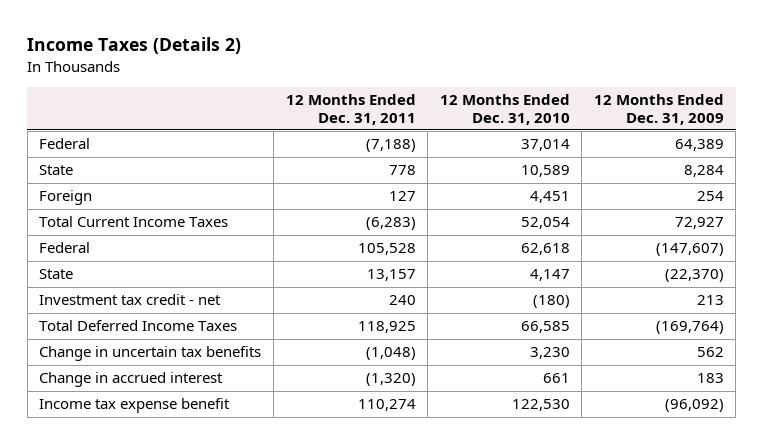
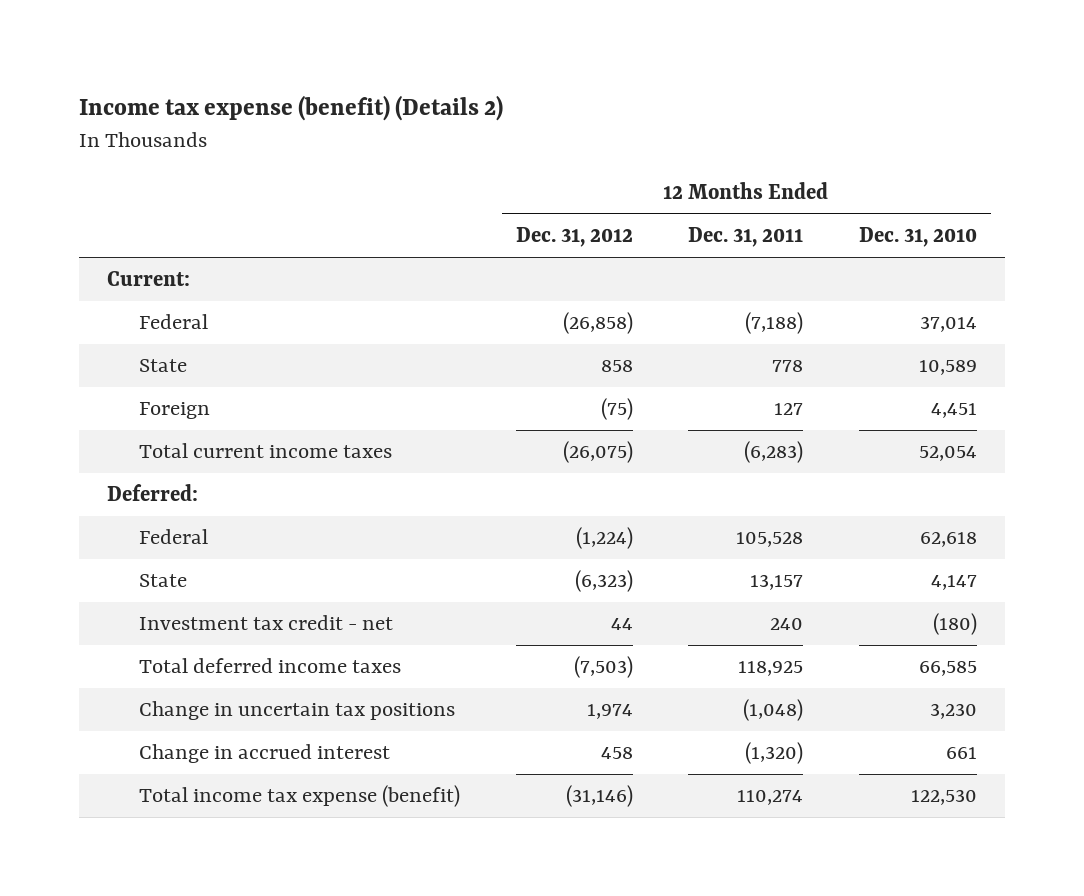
[27,36,242,54] Income Taxes (Details 2) -> [78,95,503,122] Income tax expense (benefit) (Details 2)
[593,94,724,125] 12 Months Ended Dec. 31, 2009 -> none
none -> [515,227,633,248] Dec. 31, 2012
none -> [106,271,190,287] Current:
[39,216,229,228] Total Current Income Taxes -> [138,443,392,459] Total current income taxes
none -> [106,484,198,502] Deferred:
[39,320,238,332] Total Deferred Income Taxes -> [138,658,401,674] Total deferred income taxes
[39,346,262,362] Change in uncertain tax benefits -> [138,701,455,721] Change in uncertain tax positions
[39,398,231,414] Income tax expense benefit -> [138,785,460,808] Total income tax expense (benefit)

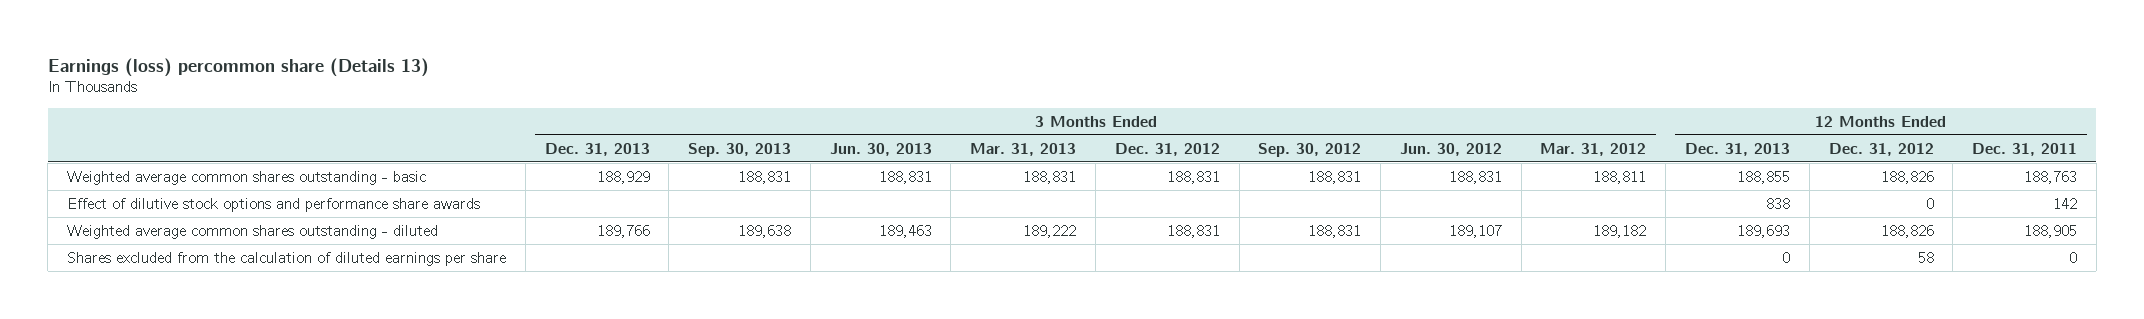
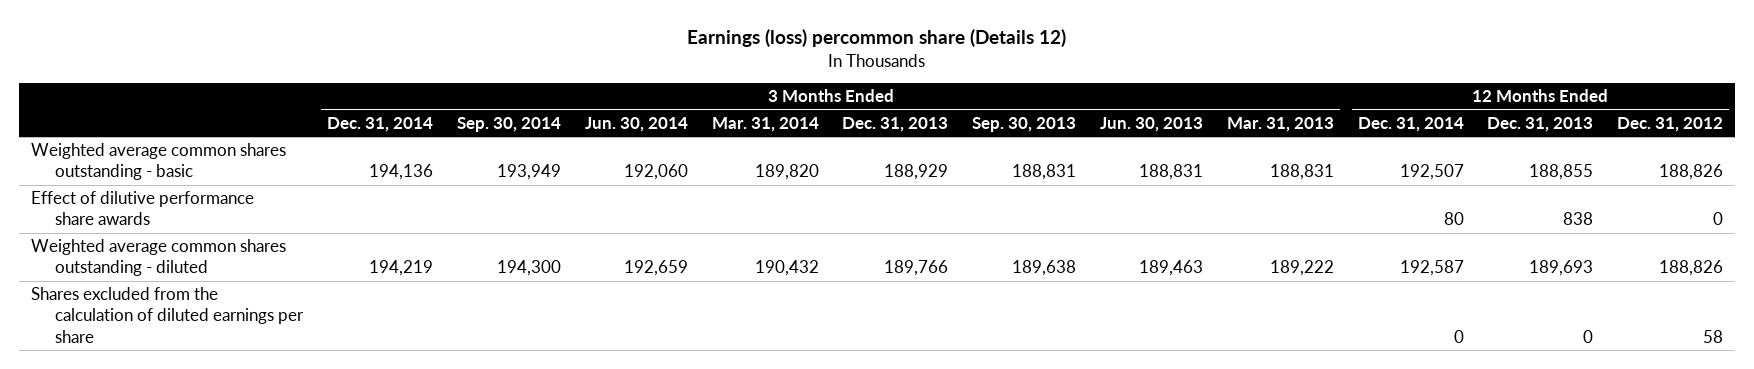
[47,57,429,77] Earnings (loss) percommon share (Details 13) -> [687,29,1067,48] Earnings (loss) percommon share (Details 12)
[1114,142,1220,156] Dec. 31, 2012 -> none
[1258,142,1362,157] Sep. 30, 2012 -> none
[1399,142,1502,156] Jun. 30, 2012 -> none
[1540,142,1647,156] Mar. 31, 2012 -> none
[1972,142,2078,156] Dec. 31, 2011 -> none
none -> [327,116,434,132] Dec. 31, 2014
none -> [456,116,561,132] Sep. 30, 2014
none -> [584,116,688,132] Jun. 30, 2014
none -> [711,116,819,132] Mar. 31, 2014
none -> [1357,116,1464,132] Dec. 31, 2014
[66,197,480,212] Effect of dilutive stock options and performance share awards -> [30,191,254,226] Effect of dilutive performance share awards

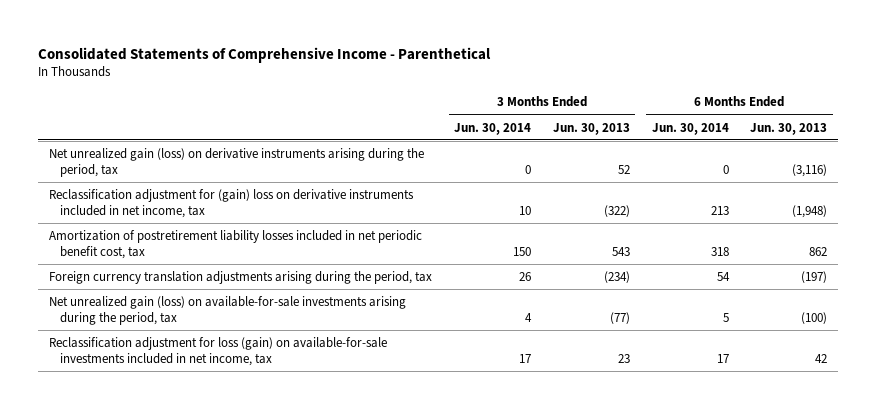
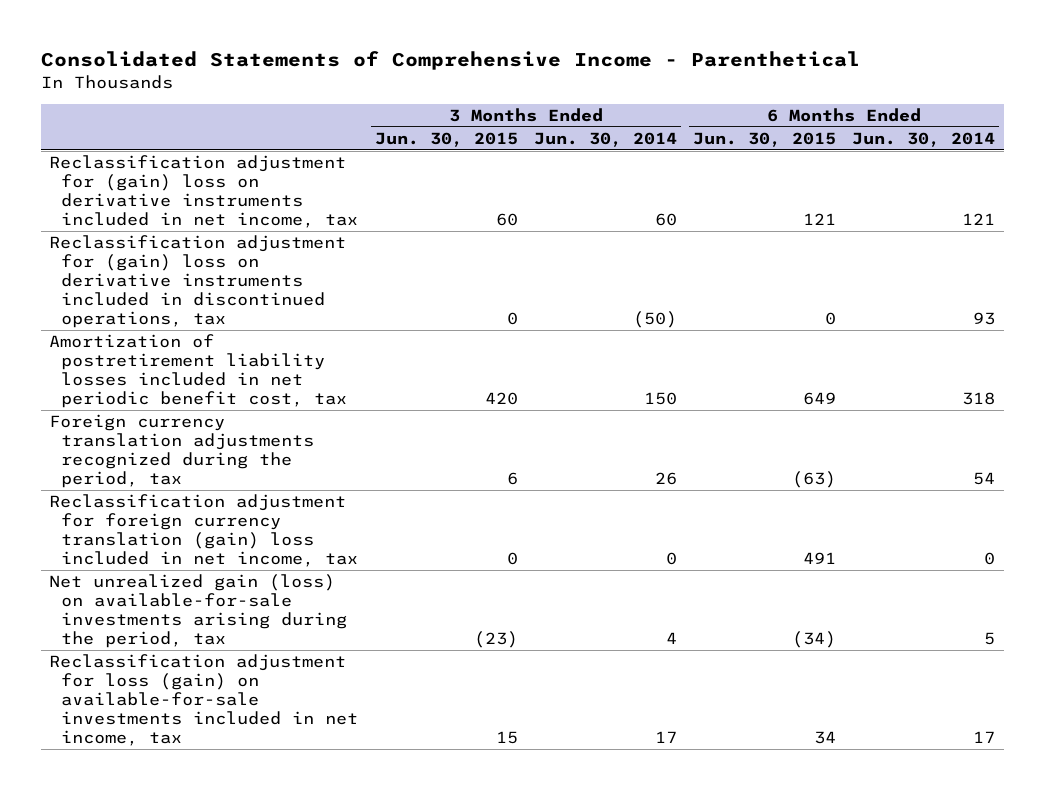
[552,122,630,135] Jun. 30, 2013 -> none
[750,122,828,135] Jun. 30, 2013 -> none
none -> [374,131,518,147] Jun. 30, 2015
none -> [693,131,837,147] Jun. 30, 2015
[49,147,425,177] Net unrealized gain (loss) on derivative instruments arising during the period, tax -> none
[519,205,532,215] 10 -> [654,213,677,227] 60
[710,205,729,215] 213 -> [962,213,996,226] 121
none -> [49,235,347,329] Reclassification adjustment for (gain) loss on derivative instruments included in discontinued operations, tax
[49,270,433,284] Foreign currency translation adjustments arising during the period, tax -> [49,414,315,489] Foreign currency translation adjustments recognized during the period, tax
none -> [49,494,359,568] Reclassification adjustment for foreign currency translation (gain) loss included in net income, tax

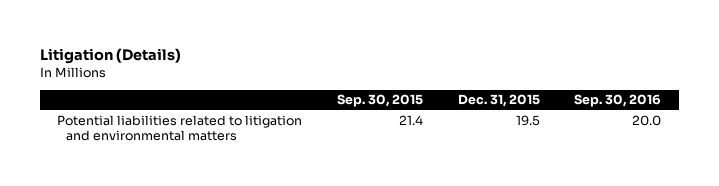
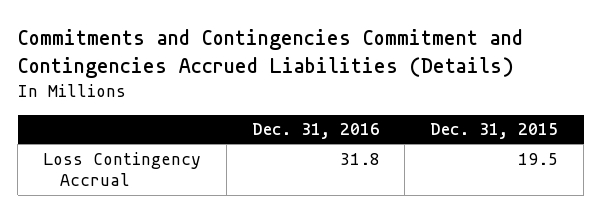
[40,47,182,64] Litigation (Details) -> [17,29,523,78] Commitments and Contingencies Commitment and Contingencies Accrued Liabilities (Details)
[337,94,424,108] Sep. 30, 2015 -> none
[574,94,662,108] Sep. 30, 2016 -> none
none -> [251,123,380,140] Dec. 31, 2016
[57,114,303,142] Potential liabilities related to litigation and environmental matters -> [43,151,202,187] Loss Contingency Accrual

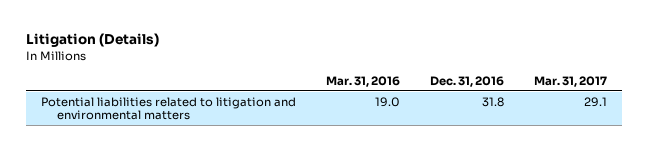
[17,29,523,78] Commitments and Contingencies Commitment and Contingencies Accrued Liabilities (Details) -> [26,33,160,48] Litigation (Details)
[430,123,559,140] Dec. 31, 2015 -> none
none -> [326,76,401,88] Mar. 31, 2016
none -> [534,76,608,88] Mar. 31, 2017
[43,151,202,187] Loss Contingency Accrual -> [41,96,297,121] Potential liabilities related to litigation and environmental matters

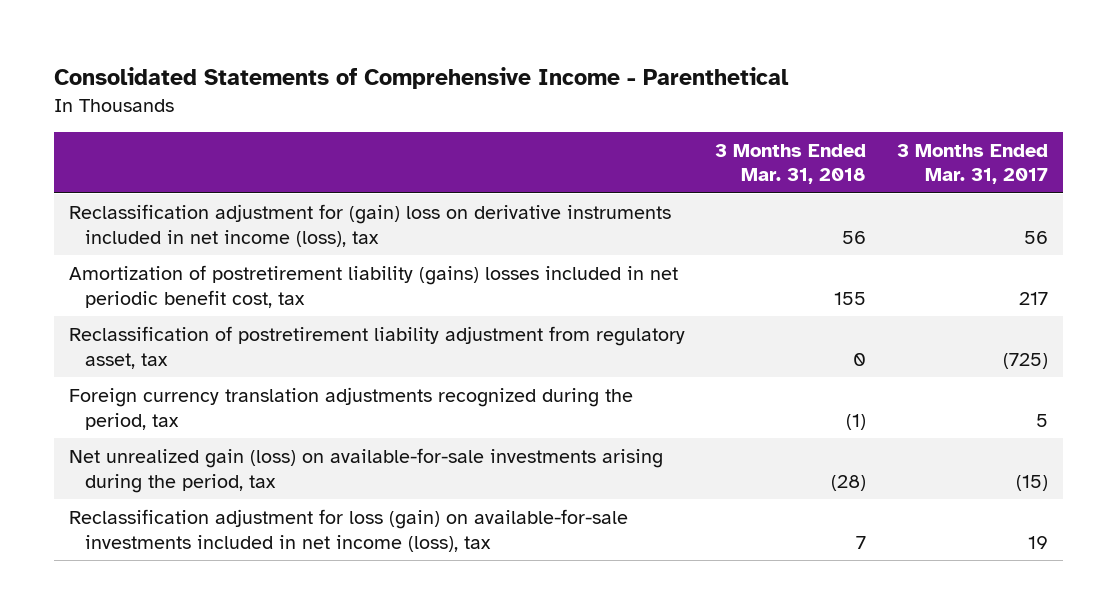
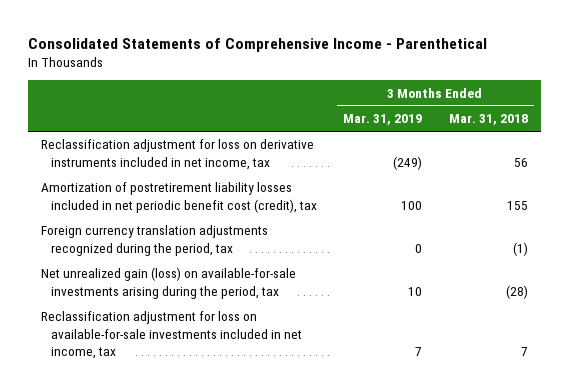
[896,143,1048,185] 3 Months Ended Mar. 31, 2017 -> none
none -> [343,114,423,126] Mar. 31, 2019
[69,326,686,369] Reclassification of postretirement liability adjustment from regulatory asset, tax -> none
[69,204,672,247] Reclassification adjustment for (gain) loss on derivative instruments included in net income (loss), tax -> [41,139,315,170] Reclassification adjustment for loss on derivative instruments included in net income, tax
[69,265,679,308] Amortization of postretirement liability (gains) losses included in net periodic benefit cost, tax -> [41,182,317,213] Amortization of postretirement liability losses included in net periodic benefit cost (credit), tax
[69,509,629,552] Reclassification adjustment for loss (gain) on available-for-sale investments included in net income (loss), tax -> [41,311,302,360] Reclassification adjustment for loss on available-for-sale investments included in net income, tax

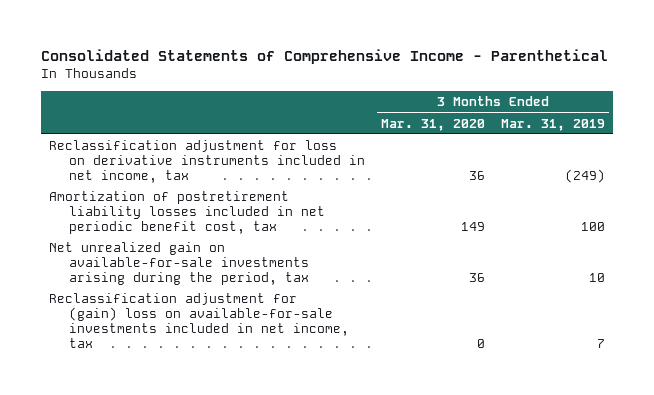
[448,114,528,126] Mar. 31, 2018 -> none
none -> [381,118,486,131] Mar. 31, 2020
[41,225,269,256] Foreign currency translation adjustments recognized during the period, tax -> none
[41,182,317,213] Amortization of postretirement liability losses included in net periodic benefit cost (credit), tax -> [49,191,326,235] Amortization of postretirement liability losses included in net periodic benefit cost, tax
[41,267,297,299] Net unrealized gain (loss) on available-for-sale investments arising during the period, tax -> [49,242,310,286] Net unrealized gain on available-for-sale investments arising during the period, tax
[41,311,302,360] Reclassification adjustment for loss on available-for-sale investments included in net income, tax -> [49,293,350,348] Reclassification adjustment for (gain) loss on available-for-sale investments included in net income, tax

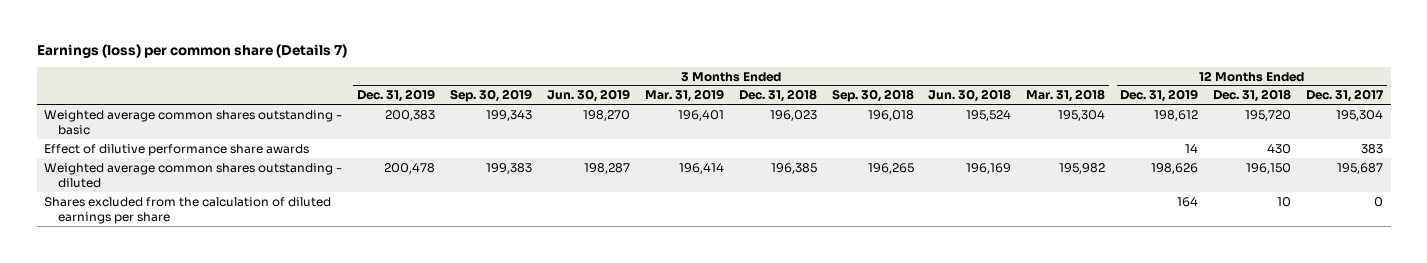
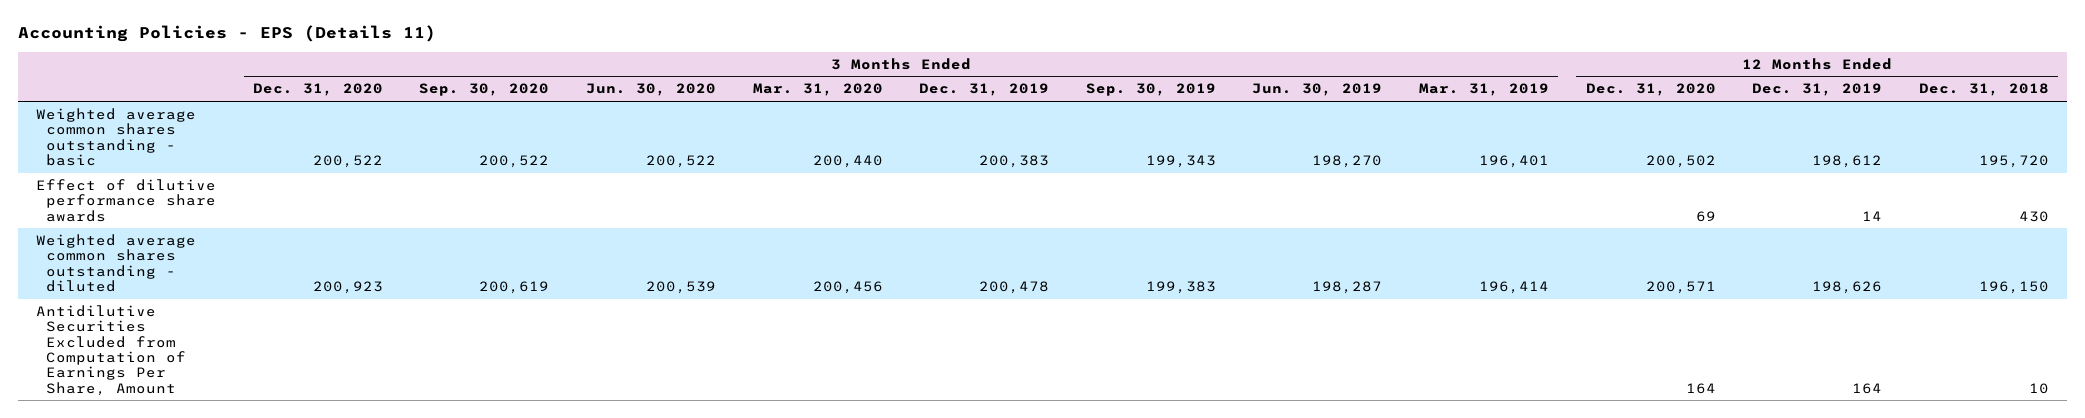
[36,44,347,59] Earnings (loss) per common share (Details 7) -> [17,25,436,43] Accounting Policies - EPS (Details 11)
[738,89,817,103] Dec. 31, 2018 -> none
[831,89,914,103] Sep. 30, 2018 -> none
[928,89,1012,103] Jun. 30, 2018 -> none
[1026,89,1106,103] Mar. 31, 2018 -> none
[1306,89,1385,103] Dec. 31, 2017 -> none
none -> [252,83,383,97] Dec. 31, 2020
none -> [419,83,550,97] Sep. 30, 2020
none -> [586,83,717,97] Jun. 30, 2020
none -> [752,83,883,97] Mar. 31, 2020
none -> [1585,83,1716,97] Dec. 31, 2020
[44,196,332,224] Shares excluded from the calculation of diluted earnings per share -> [35,305,187,396] Antidilutive Securities Excluded from Computation of Earnings Per Share, Amount

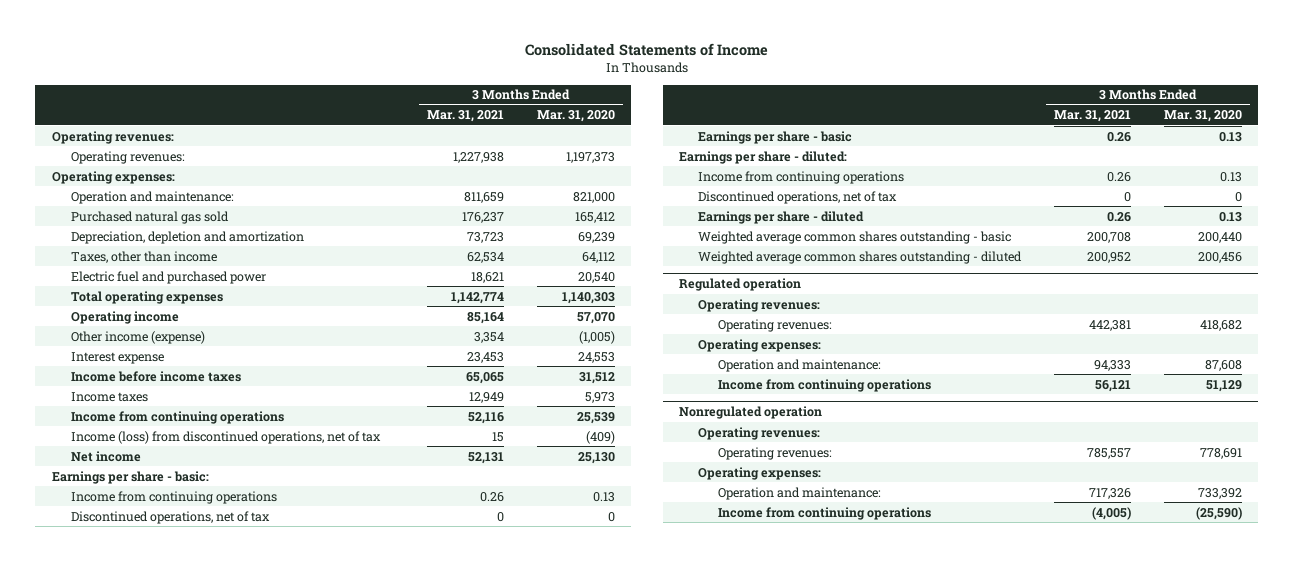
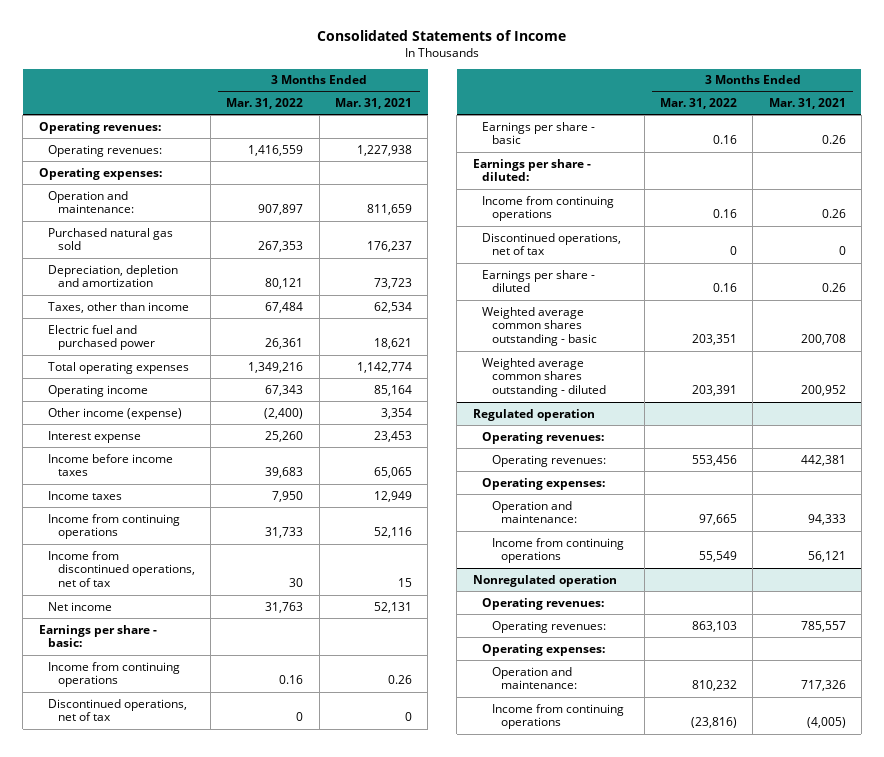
[536,110,615,123] Mar. 31, 2020 -> none
none -> [226,97,304,109] Mar. 31, 2022
[71,430,382,444] Income (loss) from discontinued operations, net of tax -> [48,550,195,588] Income from discontinued operations, net of tax

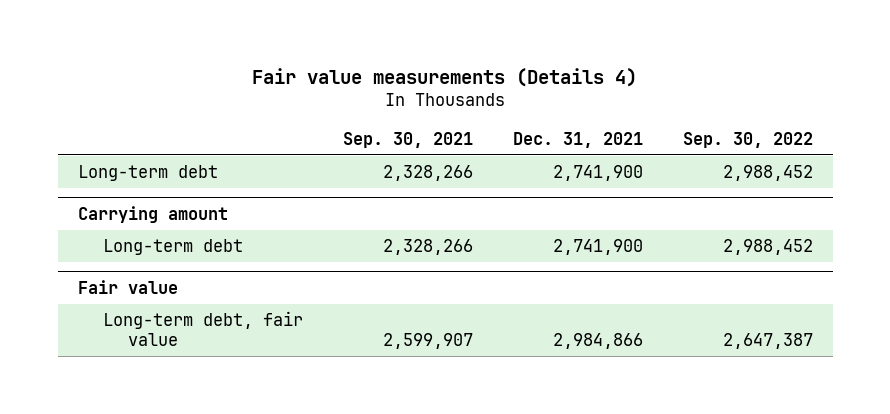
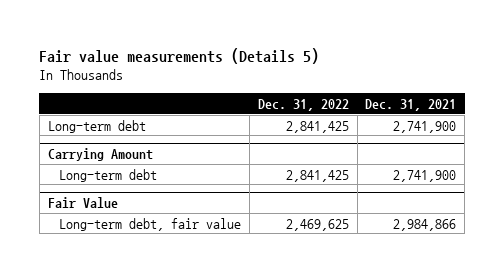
[252,67,638,87] Fair value measurements (Details 4) -> [39,47,320,64] Fair value measurements (Details 5)
[342,131,473,148] Sep. 30, 2021 -> none
[682,131,813,148] Sep. 30, 2022 -> none
none -> [257,98,349,111] Dec. 31, 2022
[77,205,228,223] Carrying amount -> [47,148,153,162] Carrying Amount
[77,279,178,294] Fair value -> [47,197,118,209] Fair Value

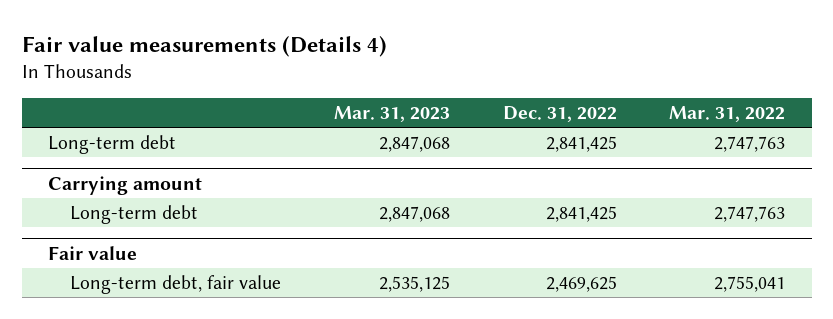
[39,47,320,64] Fair value measurements (Details 5) -> [21,36,387,58] Fair value measurements (Details 4)
[365,98,457,111] Dec. 31, 2021 -> none
none -> [333,105,450,122] Mar. 31, 2023
none -> [669,105,786,122] Mar. 31, 2022
[47,148,153,162] Carrying Amount -> [48,175,203,195] Carrying amount
[47,197,118,209] Fair Value -> [48,245,138,260] Fair value

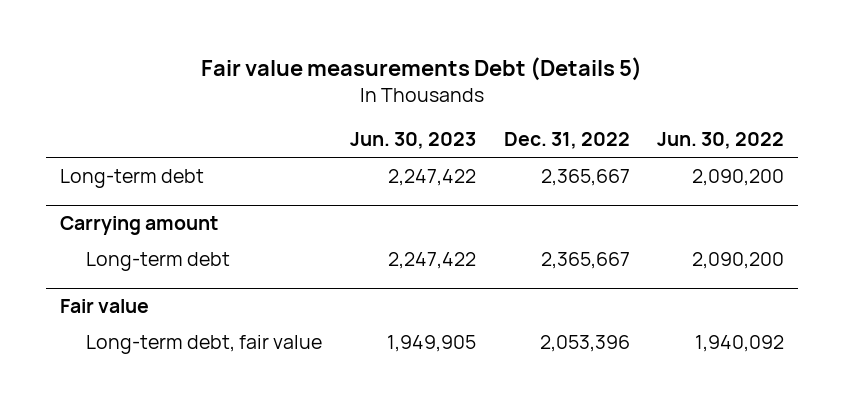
[21,36,387,58] Fair value measurements (Details 4) -> [201,57,643,82] Fair value measurements Debt (Details 5)
[333,105,450,122] Mar. 31, 2023 -> none
[669,105,786,122] Mar. 31, 2022 -> none
none -> [350,132,477,150] Jun. 30, 2023
none -> [657,132,785,150] Jun. 30, 2022
[545,136,617,153] 2,841,425 -> [540,168,630,186] 2,365,667
[545,206,617,223] 2,841,425 -> [540,251,630,269] 2,365,667
[545,276,617,293] 2,469,625 -> [539,334,630,352] 2,053,396

